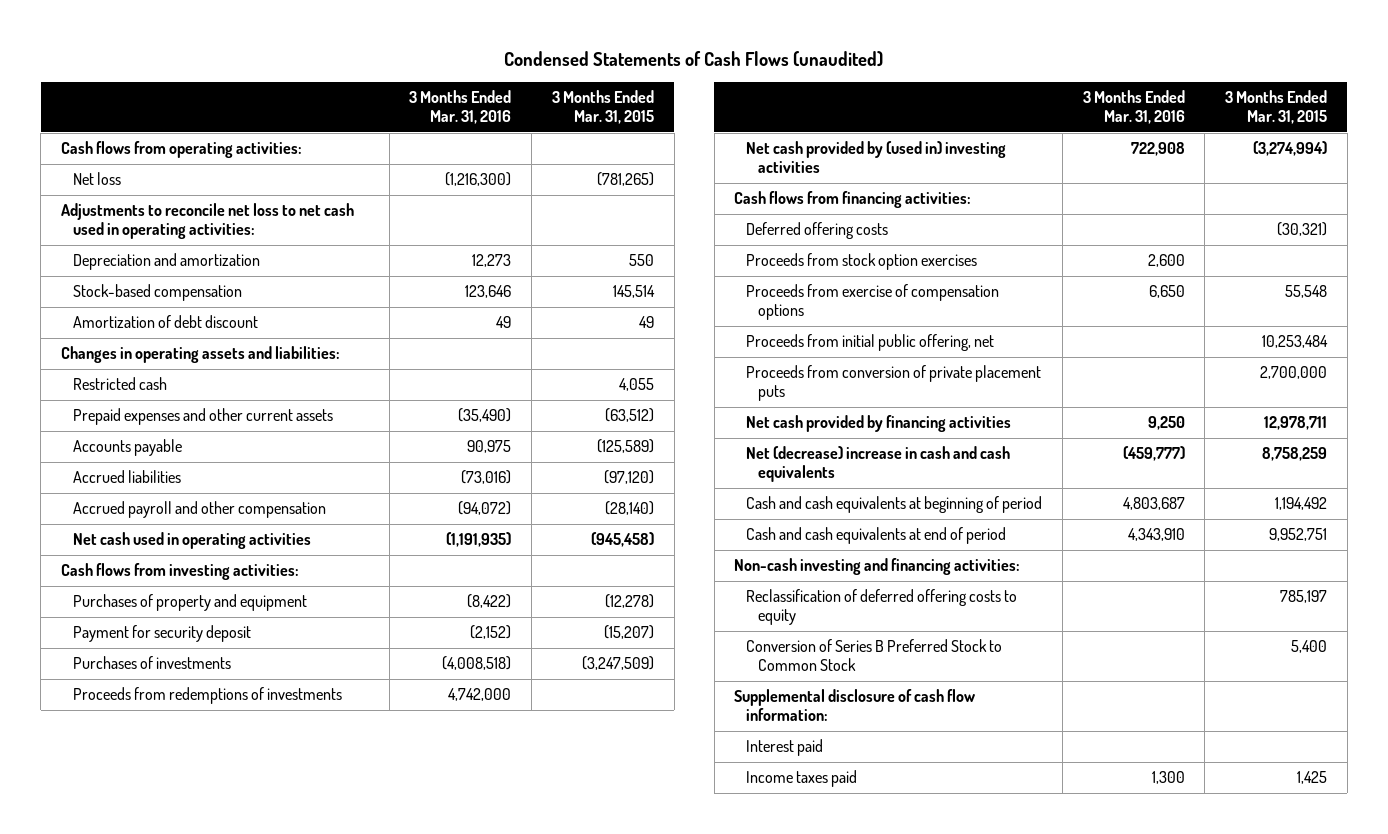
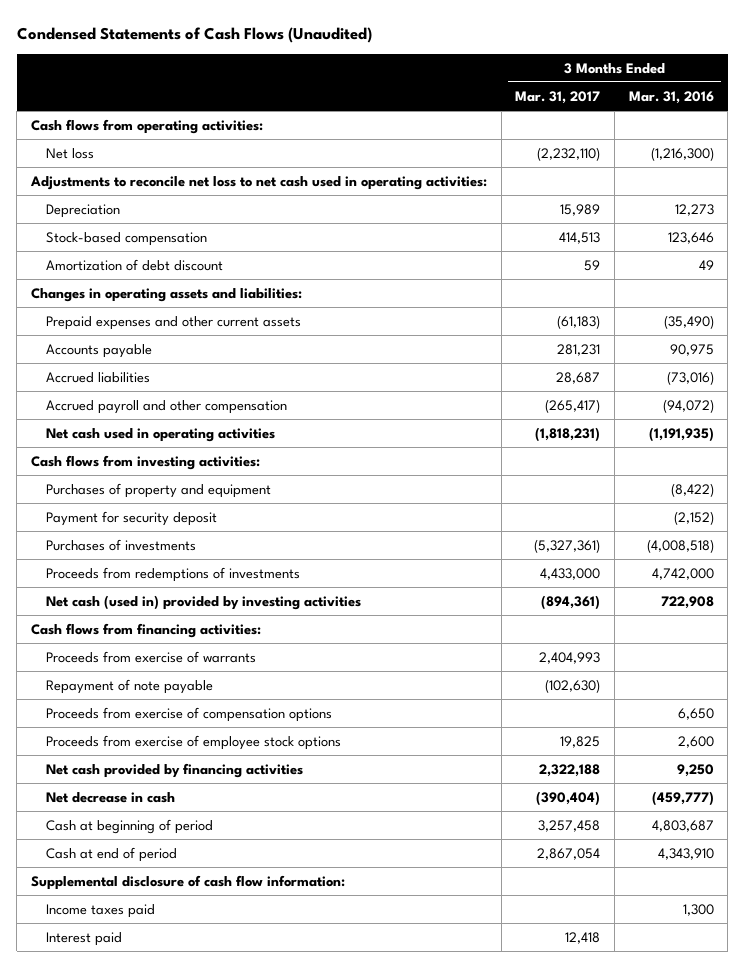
[504,50,884,67] Condensed Statements of Cash Flows (unaudited) -> [16,27,372,44] Condensed Statements of Cash Flows (Unaudited)
[551,89,654,125] 3 Months Ended Mar. 31, 2015 -> none
none -> [515,90,601,104] Mar. 31, 2017
[73,253,261,271] Depreciation and amortization -> [45,203,120,218] Depreciation
[73,377,168,391] Restricted cash -> none
[746,141,1007,174] Net cash provided by (used in) investing activities -> [45,594,361,610] Net cash (used in) provided by investing activities
[746,222,889,240] Deferred offering costs -> none
[746,253,978,271] Proceeds from stock option exercises -> none
none -> [45,650,256,663] Proceeds from exercise of warrants
none -> [45,678,213,694] Repayment of note payable
[746,334,995,352] Proceeds from initial public offering, net -> none
[746,365,1042,402] Proceeds from conversion of private placement puts -> none
none -> [45,734,341,750] Proceeds from exercise of employee stock options
[734,558,1021,576] Non-cash investing and financing activities: -> none
[746,589,1018,626] Reclassification of deferred offering costs to equity -> none
[746,639,1003,672] Conversion of Series B Preferred Stock to Common Stock -> none
[746,446,1011,483] Net (decrease) increase in cash and cash equivalents -> [45,791,175,803] Net decrease in cash
[746,496,1043,514] Cash and cash equivalents at beginning of period -> [45,818,213,834] Cash at beginning of period
[746,527,1007,545] Cash and cash equivalents at end of period -> [45,846,177,862] Cash at end of period
[746,739,824,757] Interest paid -> [45,931,122,946] Interest paid

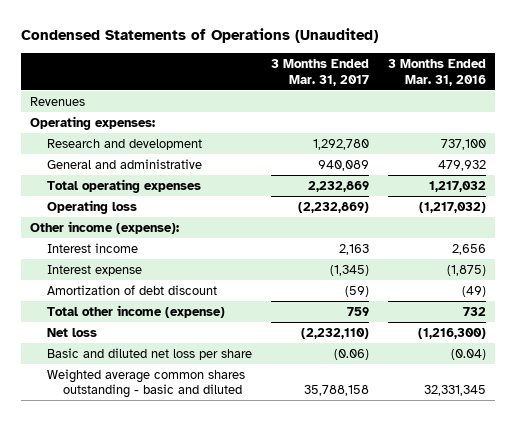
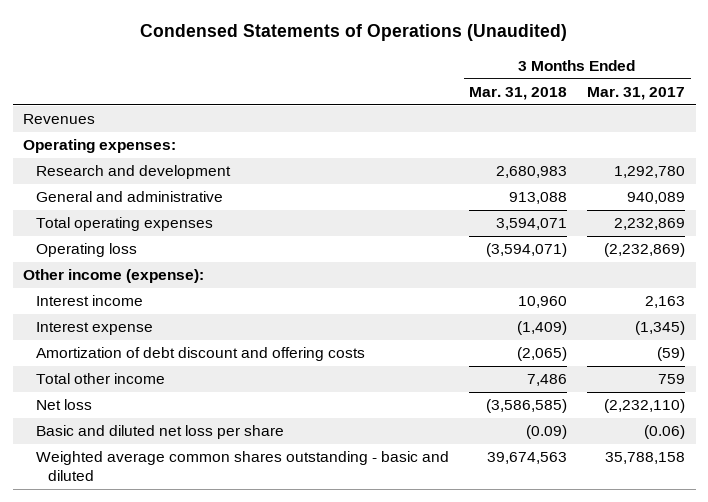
[387,59,486,86] 3 Months Ended Mar. 31, 2016 -> none
none -> [468,86,567,100] Mar. 31, 2018
[46,284,217,295] Amortization of debt discount -> [35,347,365,362] Amortization of debt discount and offering costs
[46,304,225,318] Total other income (expense) -> [35,373,165,385] Total other income

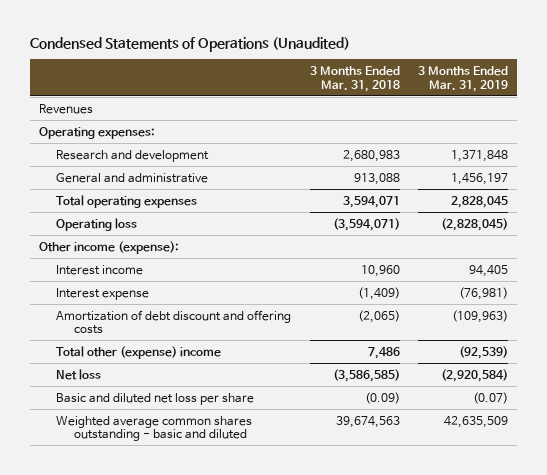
[587,86,686,100] Mar. 31, 2017 -> none
none -> [417,65,508,92] 3 Months Ended Mar. 31, 2019
[35,373,165,385] Total other income -> [56,345,222,359] Total other (expense) income

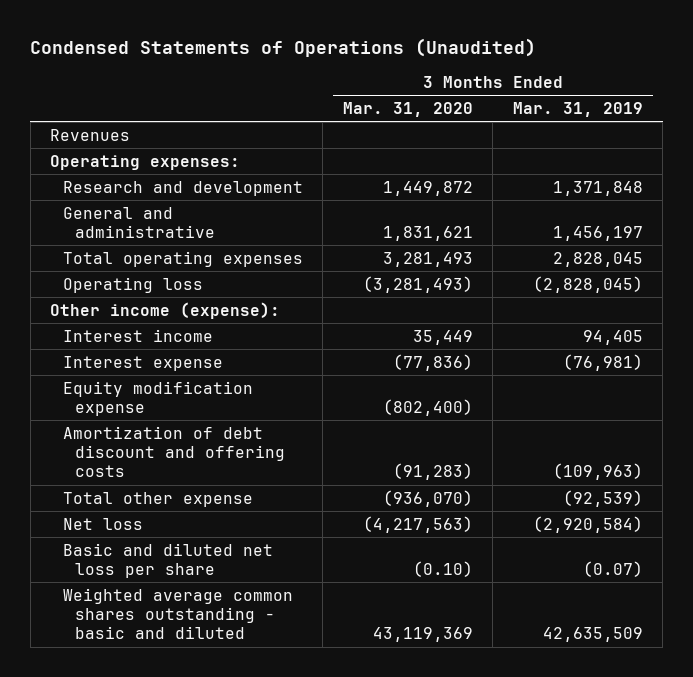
[309,65,400,92] 3 Months Ended Mar. 31, 2018 -> none
none -> [342,101,473,117] Mar. 31, 2020
none -> [62,380,253,416] Equity modification expense
[56,345,222,359] Total other (expense) income -> [62,491,253,507] Total other expense

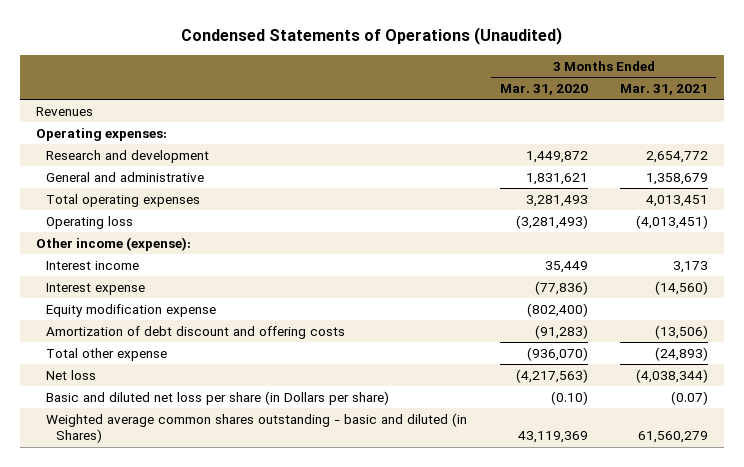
[512,101,643,117] Mar. 31, 2019 -> none
none -> [619,84,708,96] Mar. 31, 2021
[62,542,273,578] Basic and diluted net loss per share -> [46,390,390,405] Basic and diluted net loss per share (in Dollars per share)
[62,587,293,640] Weighted average common shares outstanding - basic and diluted -> [46,412,468,444] Weighted average common shares outstanding - basic and diluted (in Shares)

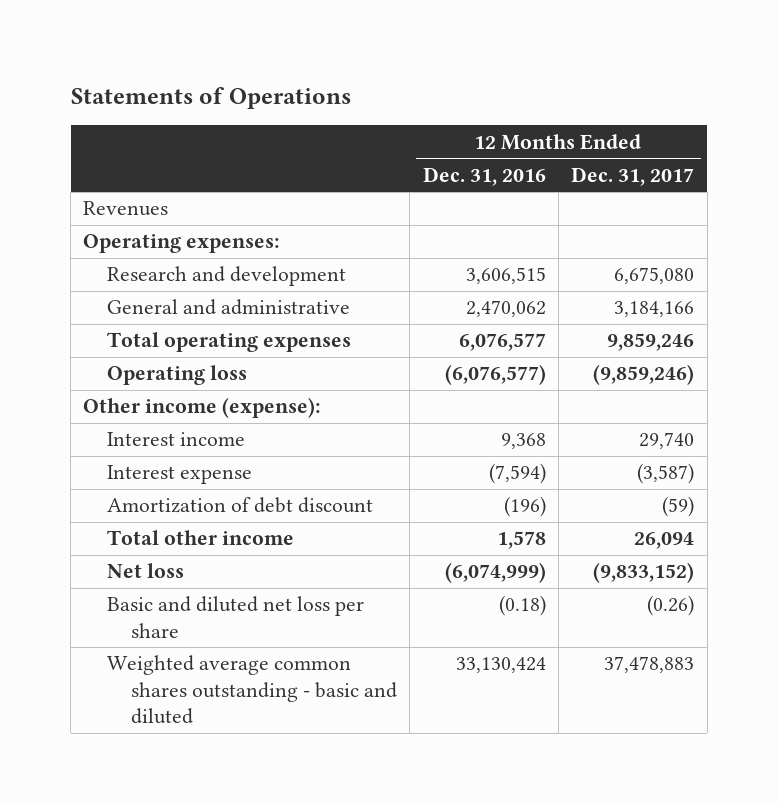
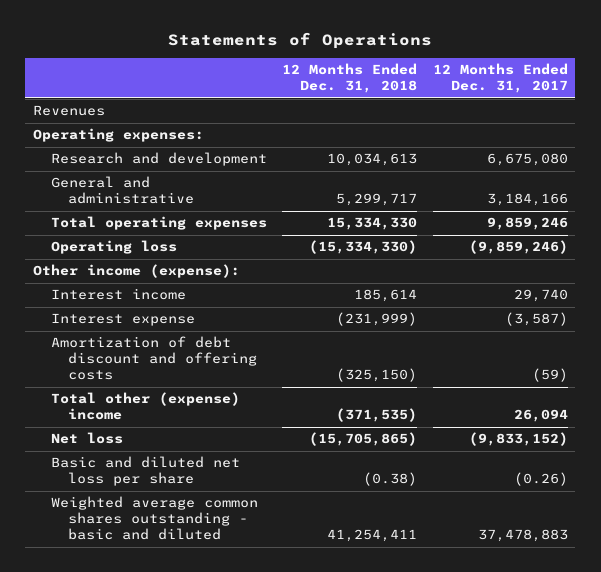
[422,166,546,186] Dec. 31, 2016 -> none
none -> [282,63,418,94] 12 Months Ended Dec. 31, 2018
[107,497,374,514] Amortization of debt discount -> [50,336,258,381] Amortization of debt discount and offering costs
[107,530,295,546] Total other income -> [50,392,240,421] Total other (expense) income

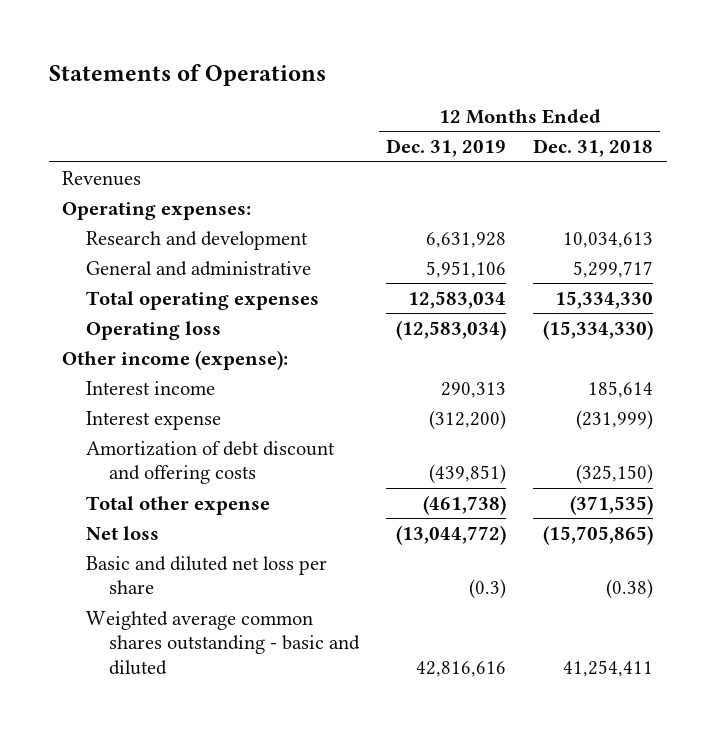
[432,63,568,94] 12 Months Ended Dec. 31, 2017 -> none
none -> [386,139,507,158] Dec. 31, 2019
[50,392,240,421] Total other (expense) income -> [85,495,270,515] Total other expense

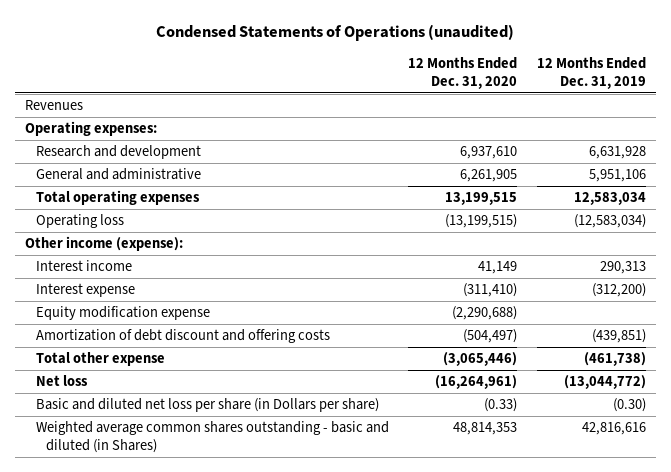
[48,63,326,86] Statements of Operations -> [156,24,515,42] Condensed Statements of Operations (unaudited)
[533,139,654,158] Dec. 31, 2018 -> none
none -> [408,56,518,90] 12 Months Ended Dec. 31, 2020
none -> [35,306,210,321] Equity modification expense
[85,555,327,595] Basic and diluted net loss per share -> [35,398,379,413] Basic and diluted net loss per share (in Dollars per share)
[469,579,507,600] (0.3) -> [612,398,646,413] (0.30)
[85,610,360,675] Weighted average common shares outstanding - basic and diluted -> [35,421,389,454] Weighted average common shares outstanding - basic and diluted (in Shares)

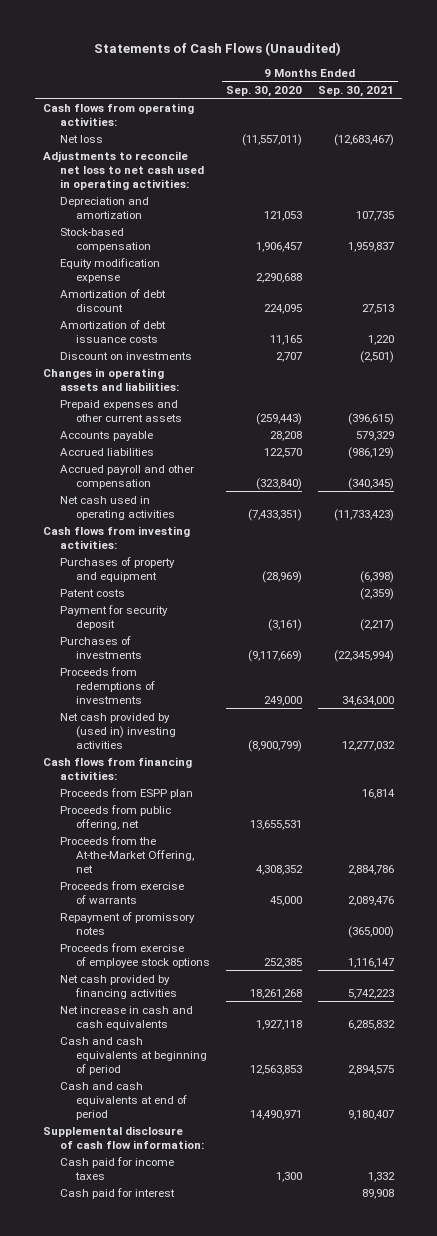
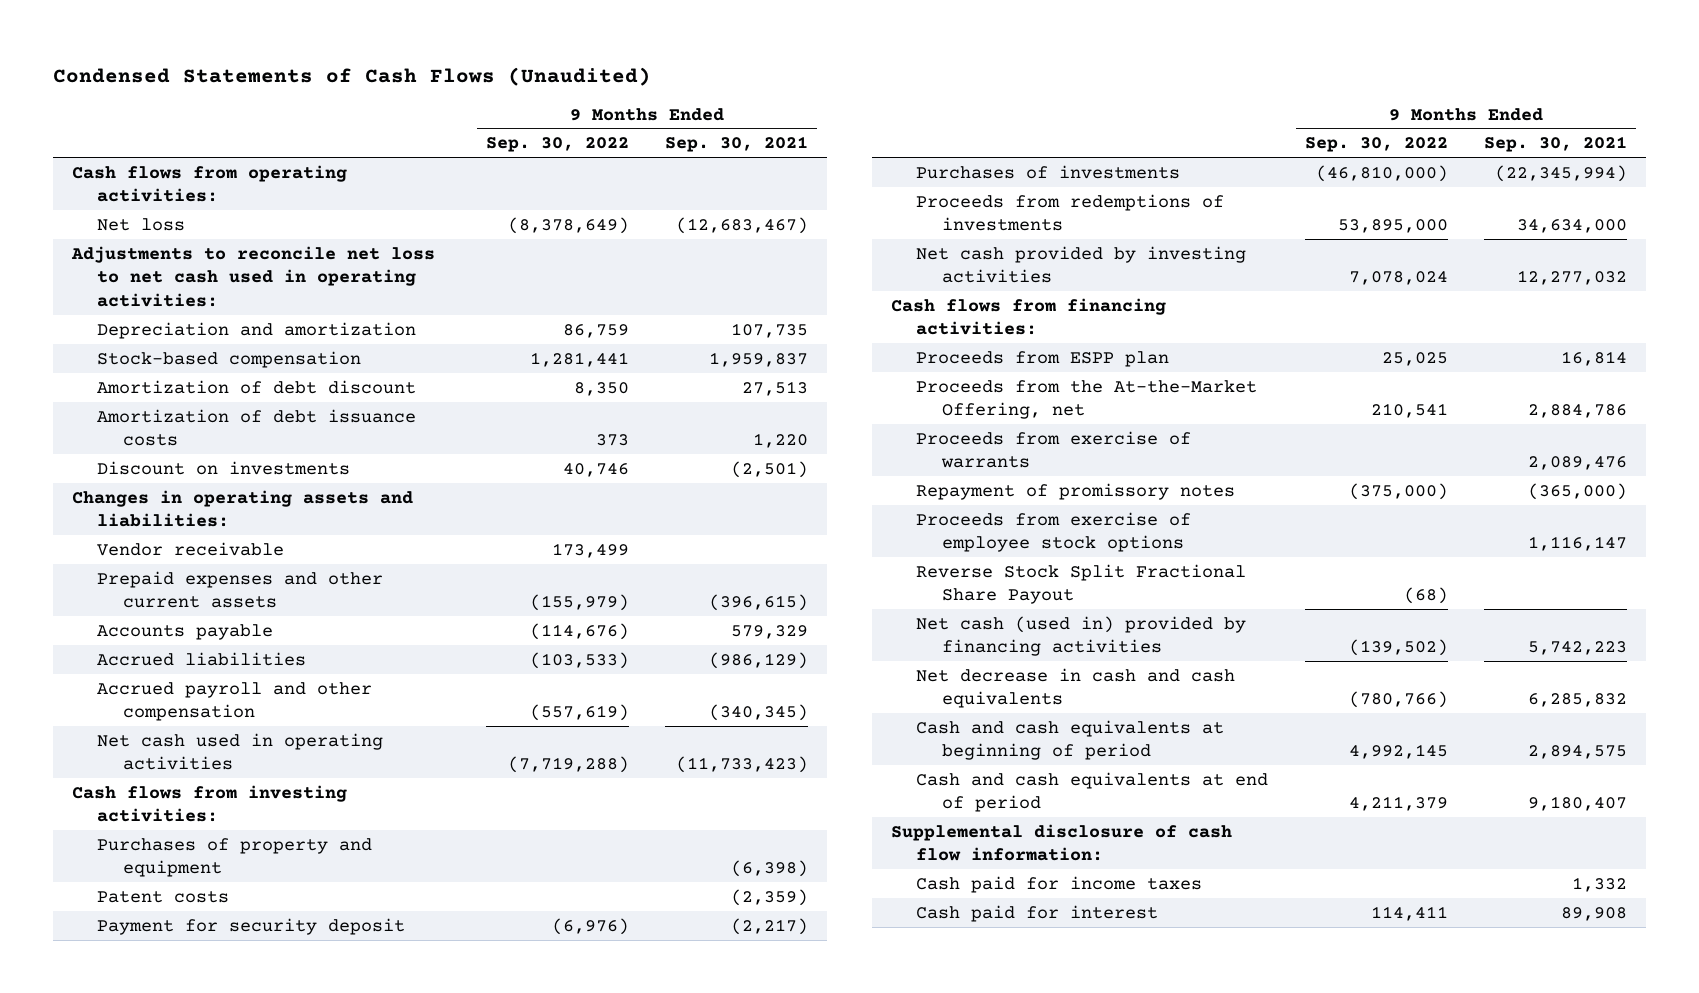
[94,41,342,56] Statements of Cash Flows (Unaudited) -> [53,66,652,86] Condensed Statements of Cash Flows (Unaudited)
[225,85,302,97] Sep. 30, 2020 -> none
none -> [485,137,629,153] Sep. 30, 2022
[59,257,160,283] Equity modification expense -> none
none -> [97,541,285,556] Vendor receivable
[59,712,177,749] Net cash provided by (used in) investing activities -> [916,245,1247,284] Net cash provided by investing activities
[59,804,171,830] Proceeds from public offering, net -> none
none -> [916,563,1247,605] Reverse Stock Split Fractional Share Payout
[59,974,178,999] Net cash provided by financing activities -> [916,615,1247,657] Net cash (used in) provided by financing activities
[59,1005,193,1030] Net increase in cash and cash equivalents -> [916,667,1236,709] Net decrease in cash and cash equivalents

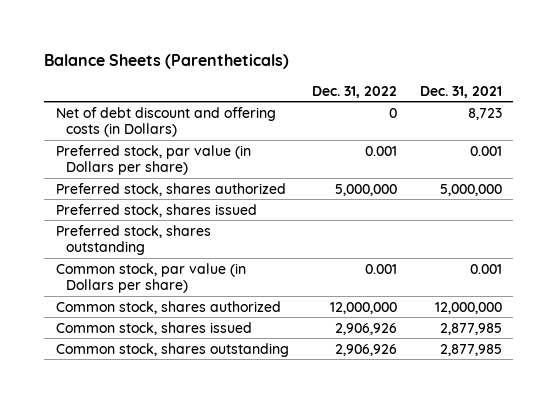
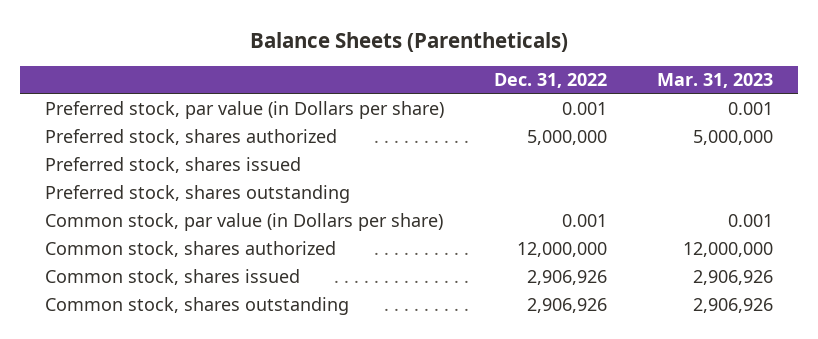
[419,85,502,98] Dec. 31, 2021 -> none
none -> [657,73,774,89] Mar. 31, 2023
[55,106,276,138] Net of debt discount and offering costs (in Dollars) -> none

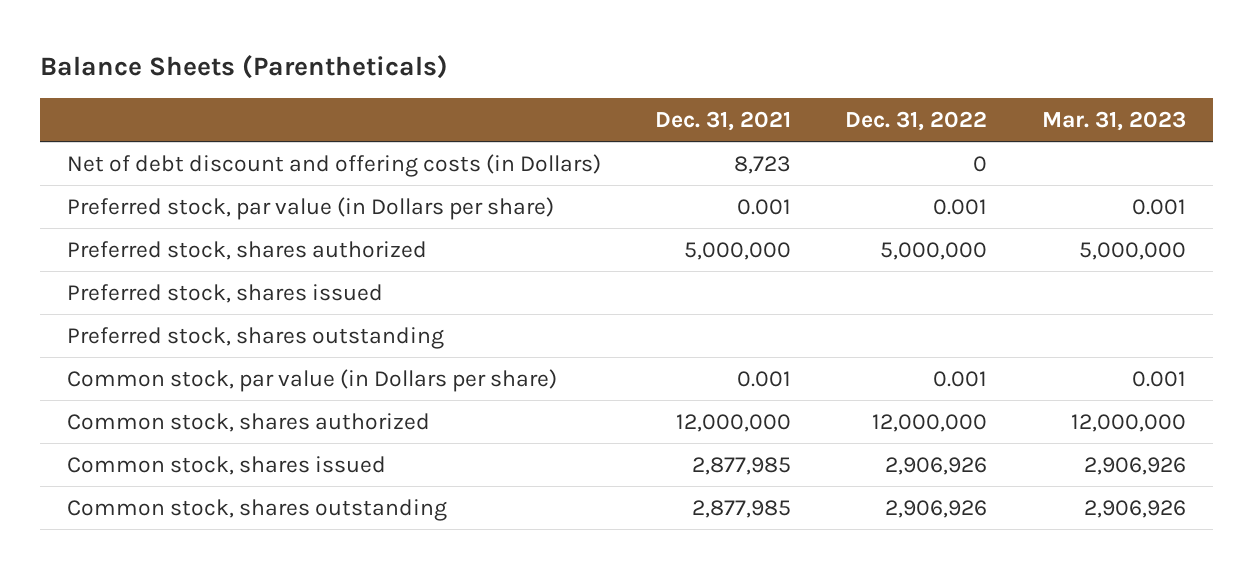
none -> [654,111,791,132] Dec. 31, 2021
none -> [66,153,601,177] Net of debt discount and offering costs (in Dollars)

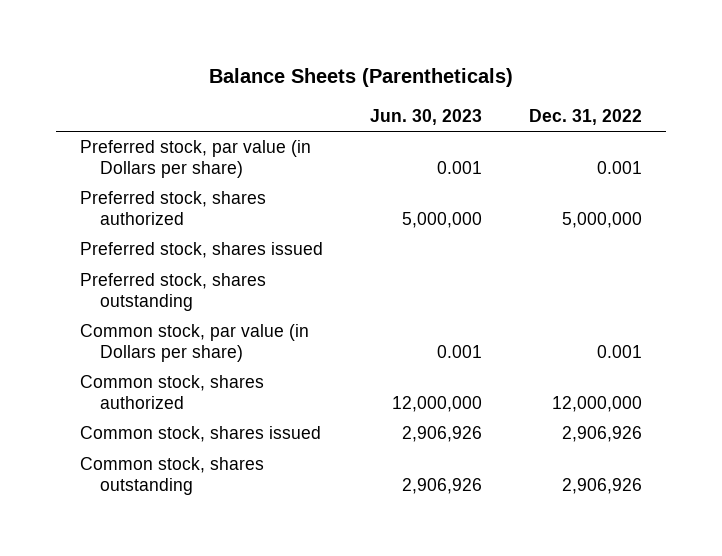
[654,111,791,132] Dec. 31, 2021 -> none
[1041,111,1186,132] Mar. 31, 2023 -> none
none -> [369,108,482,125] Jun. 30, 2023
[66,153,601,177] Net of debt discount and offering costs (in Dollars) -> none

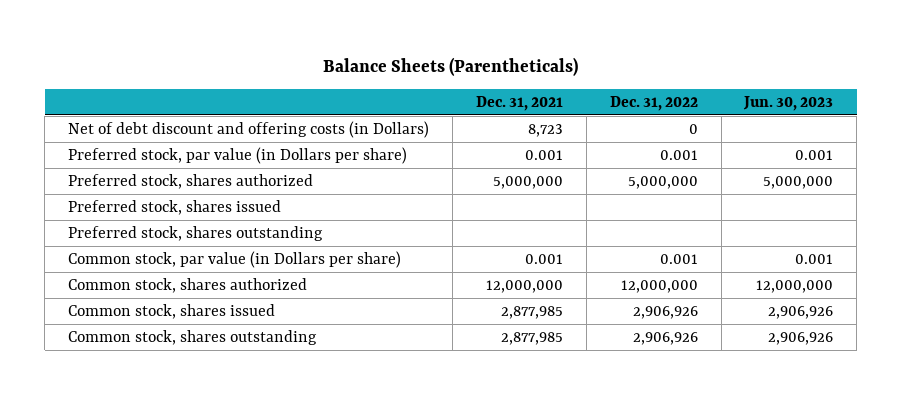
none -> [475,96,563,112] Dec. 31, 2021
none -> [68,120,430,138] Net of debt discount and offering costs (in Dollars)

